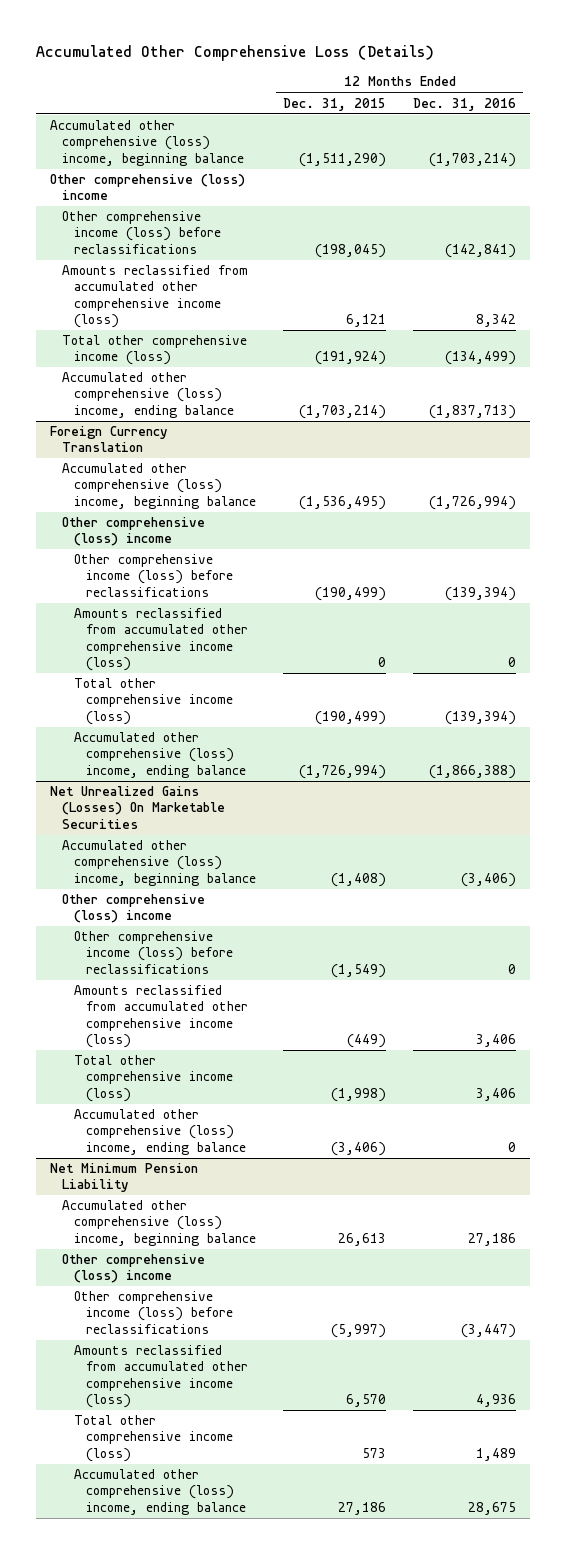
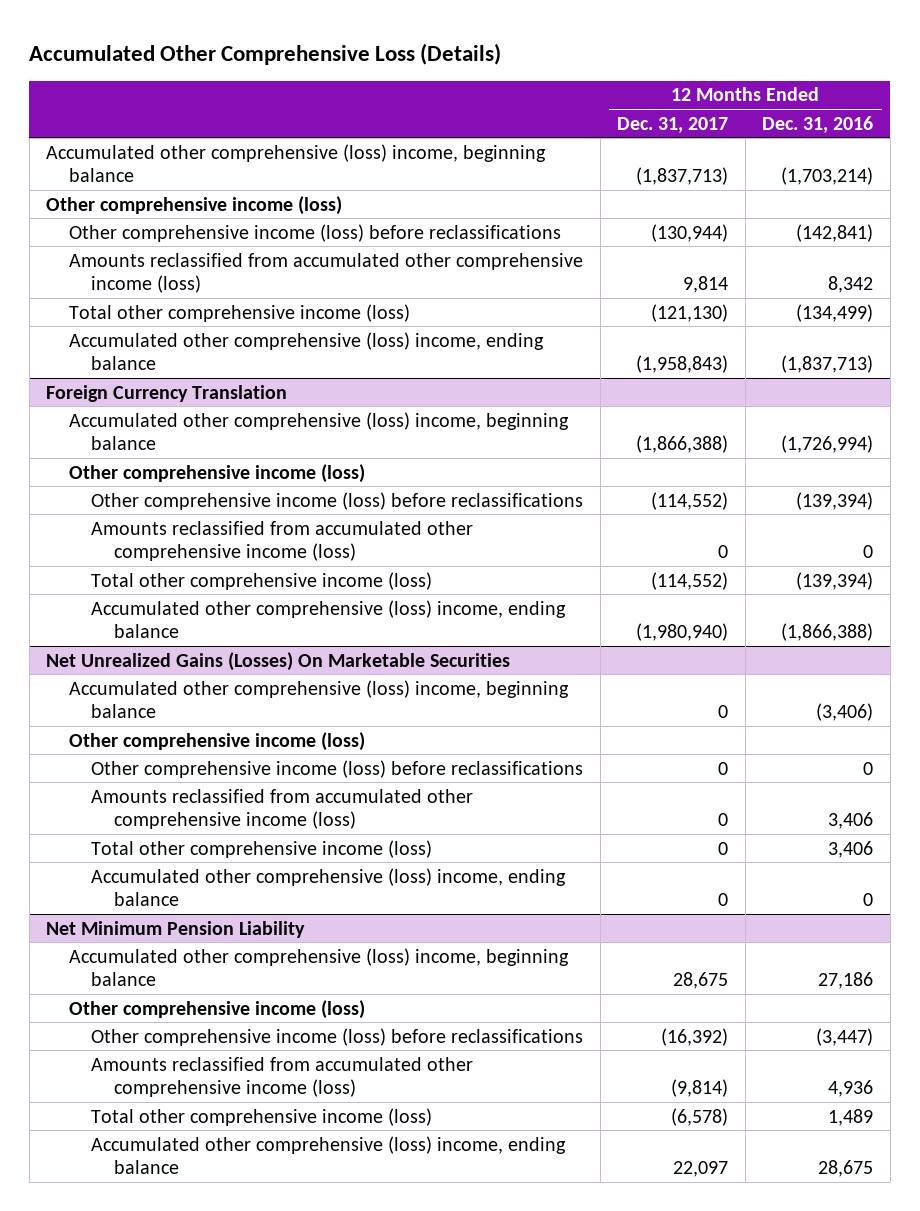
[282,97,386,111] Dec. 31, 2015 -> none
none -> [617,116,729,133] Dec. 31, 2017
[49,174,245,201] Other comprehensive (loss) income -> [46,195,343,215] Other comprehensive income (loss)
[61,517,205,547] Other comprehensive (loss) income -> [68,463,365,483] Other comprehensive income (loss)
[61,894,205,924] Other comprehensive (loss) income -> [68,731,365,751] Other comprehensive income (loss)
[61,1254,205,1284] Other comprehensive (loss) income -> [68,999,365,1019] Other comprehensive income (loss)

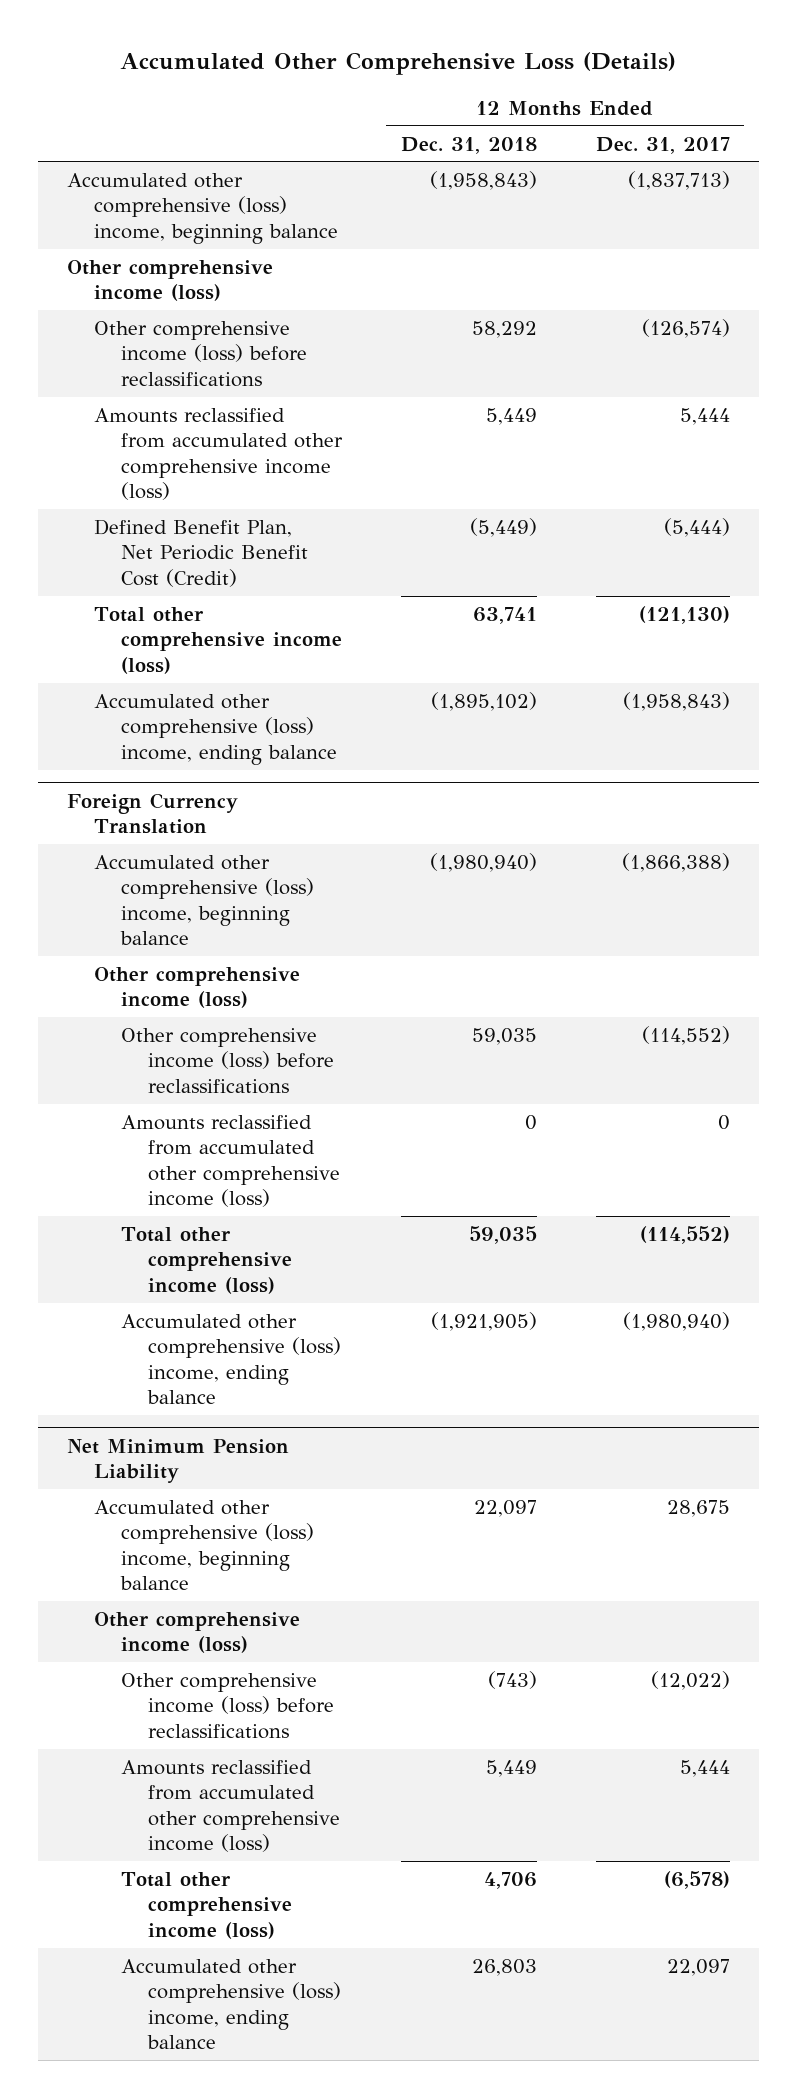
[762,115,874,133] Dec. 31, 2016 -> none
none -> [400,136,537,154] Dec. 31, 2018
[651,223,729,242] (130,944) -> [641,318,730,338] (126,574)
[683,275,729,293] 9,814 -> [679,407,730,425] 5,444
none -> [93,518,308,587] Defined Benefit Plan, Net Periodic Benefit Cost (Credit)
[46,651,511,671] Net Unrealized Gains (Losses) On Marketable Securities -> none
[68,679,569,718] Accumulated other comprehensive (loss) income, beginning balance -> none
[68,731,365,751] Other comprehensive income (loss) -> none
[91,759,584,778] Other comprehensive income (loss) before reclassifications -> none
[91,788,474,829] Amounts reclassified from accumulated other comprehensive income (loss) -> none
[91,839,433,858] Total other comprehensive income (loss) -> none
[91,867,567,906] Accumulated other comprehensive (loss) income, ending balance -> none
[661,1027,729,1046] (16,392) -> [650,1670,730,1690] (12,022)
[671,1078,729,1097] (9,814) -> [679,1759,730,1777] 5,444

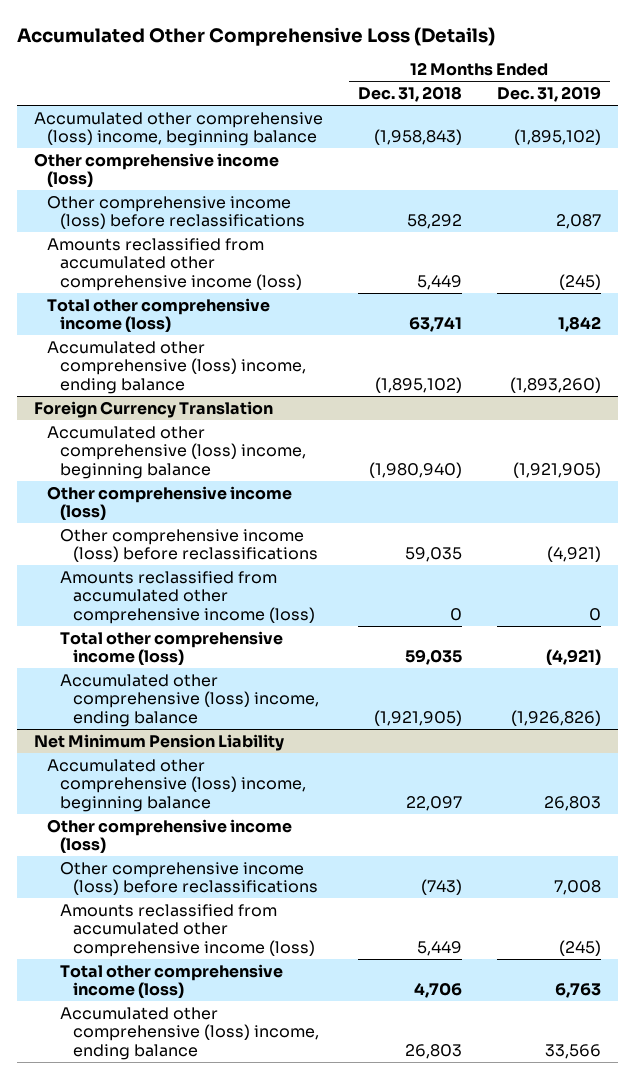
[595,136,730,154] Dec. 31, 2017 -> none
none -> [496,86,601,103] Dec. 31, 2019
[93,518,308,587] Defined Benefit Plan, Net Periodic Benefit Cost (Credit) -> none

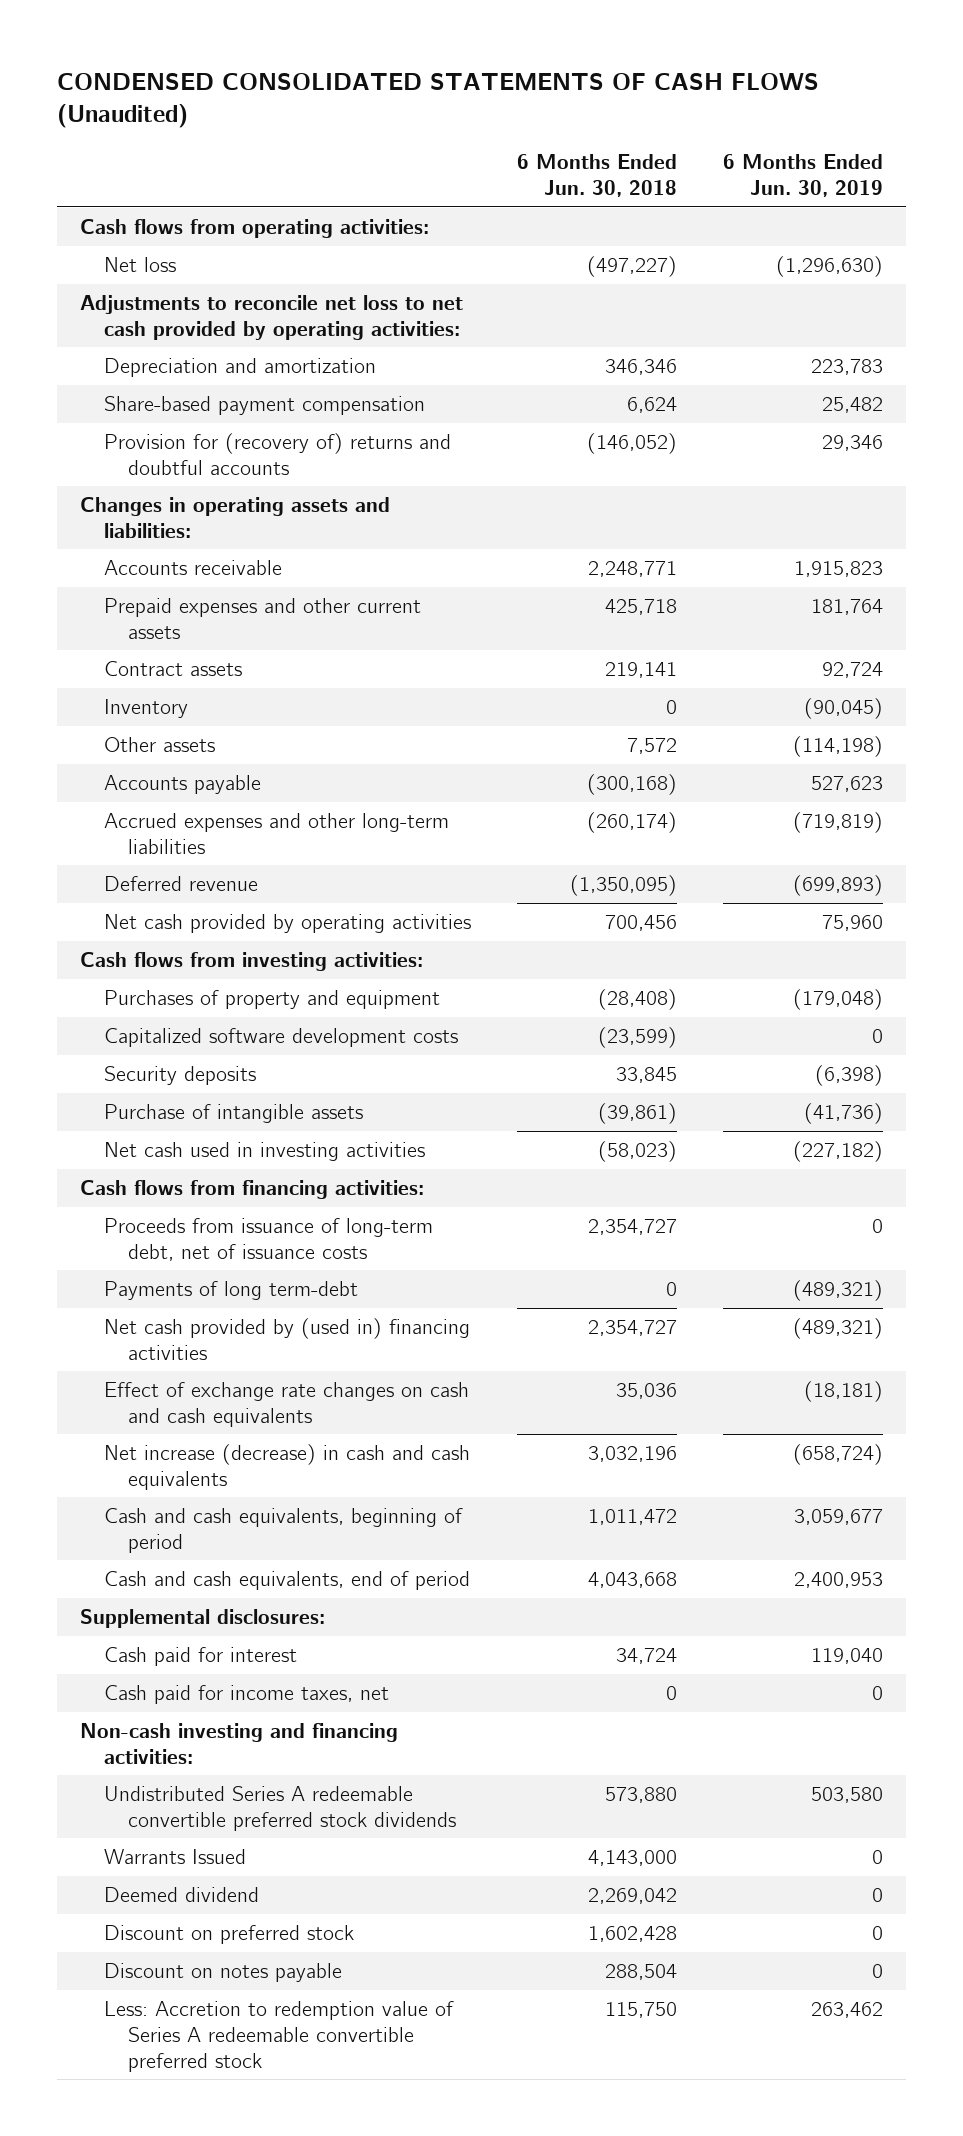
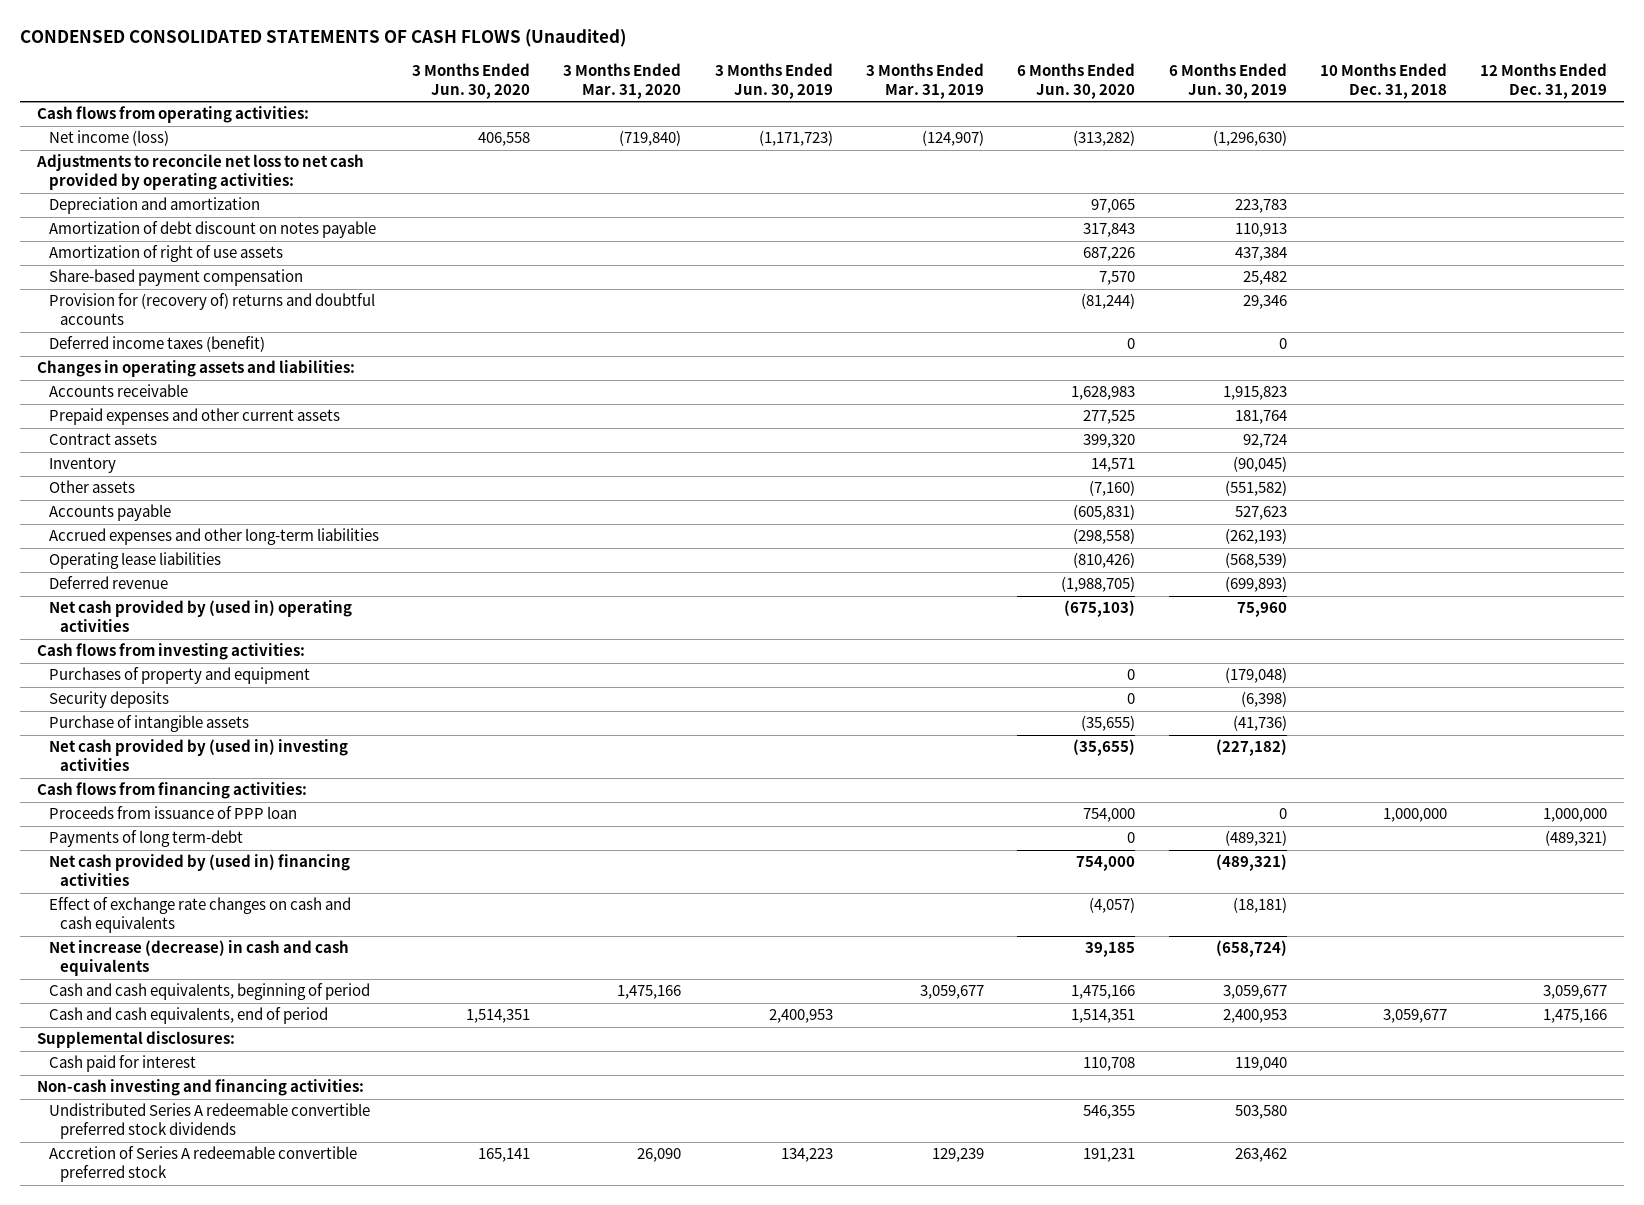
[517,154,678,198] 6 Months Ended Jun. 30, 2018 -> none
none -> [411,62,530,99] 3 Months Ended Jun. 30, 2020
none -> [563,62,682,99] 3 Months Ended Mar. 31, 2020
none -> [714,62,833,99] 3 Months Ended Jun. 30, 2019
none -> [865,62,984,99] 3 Months Ended Mar. 31, 2019
none -> [1017,62,1136,99] 6 Months Ended Jun. 30, 2020
none -> [1319,62,1447,99] 10 Months Ended Dec. 31, 2018
none -> [1480,62,1608,99] 12 Months Ended Dec. 31, 2019
[103,257,176,273] Net loss -> [48,130,169,147] Net income (loss)
none -> [48,221,376,239] Amortization of debt discount on notes payable
none -> [48,245,283,263] Amortization of right of use assets
none -> [48,336,265,353] Deferred income taxes (benefit)
[793,736,884,758] (114,198) -> [1224,480,1287,497] (551,582)
[793,812,884,834] (719,819) -> [1224,528,1287,545] (262,193)
none -> [48,552,221,570] Operating lease liabilities
[103,914,471,934] Net cash provided by operating activities -> [48,600,352,633] Net cash provided by (used in) operating activities
[103,1028,458,1048] Capitalized software development costs -> none
[103,1142,425,1162] Net cash used in investing activities -> [48,739,348,772] Net cash provided by (used in) investing activities
[103,1218,433,1261] Proceeds from issuance of long-term debt, net of issuance costs -> [48,806,297,820] Proceeds from issuance of PPP loan
[103,1685,389,1705] Cash paid for income taxes, net -> none
[103,1849,246,1865] Warrants Issued -> none
[103,1887,259,1903] Deemed dividend -> none
[103,1925,354,1945] Discount on preferred stock -> none
[103,1963,342,1983] Discount on notes payable -> none
[103,2001,454,2072] Less: Accretion to redemption value of Series A redeemable convertible preferred stock -> [48,1146,357,1183] Accretion of Series A redeemable convertible preferred stock

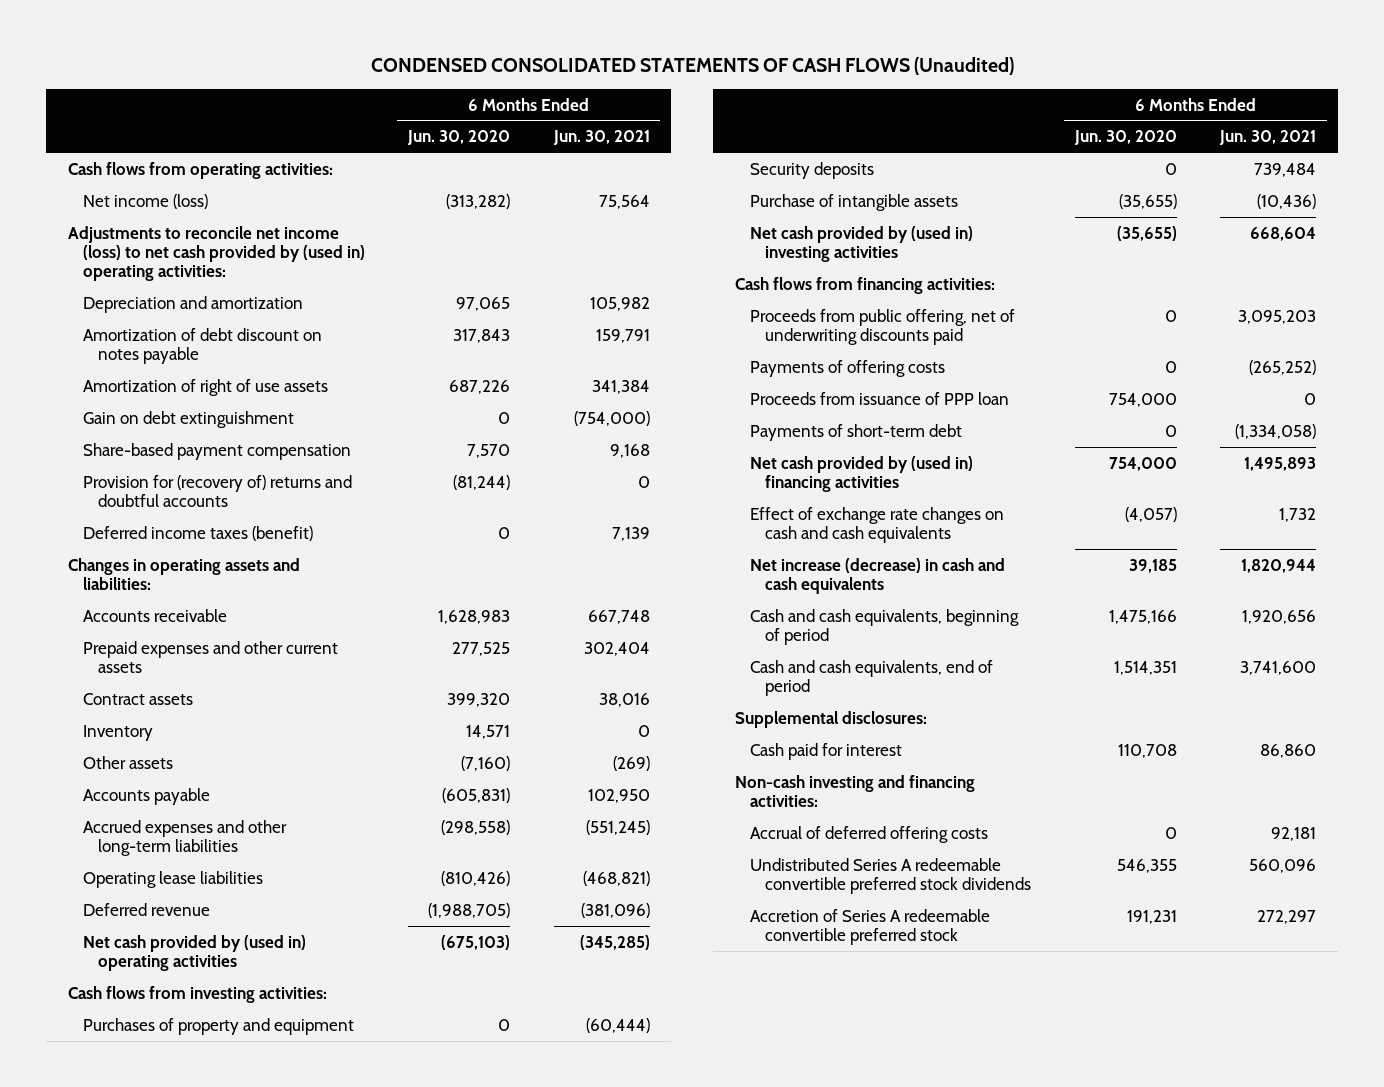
[411,62,530,99] 3 Months Ended Jun. 30, 2020 -> none
[563,62,682,99] 3 Months Ended Mar. 31, 2020 -> none
[714,62,833,99] 3 Months Ended Jun. 30, 2019 -> none
[865,62,984,99] 3 Months Ended Mar. 31, 2019 -> none
[1168,62,1287,99] 6 Months Ended Jun. 30, 2019 -> none
[1319,62,1447,99] 10 Months Ended Dec. 31, 2018 -> none
[1480,62,1608,99] 12 Months Ended Dec. 31, 2019 -> none
none -> [552,130,650,146] Jun. 30, 2021
[36,154,365,191] Adjustments to reconcile net loss to net cash provided by operating activities: -> [67,225,365,282] Adjustments to reconcile net income (loss) to net cash provided by (used in) operating activities:
none -> [82,410,294,428] Gain on debt extinguishment
none -> [749,308,1015,346] Proceeds from public offering, net of underwriting discounts paid
none -> [749,359,945,377] Payments of offering costs
[48,830,243,848] Payments of long term-debt -> [749,423,962,441] Payments of short-term debt
none -> [749,825,988,843] Accrual of deferred offering costs

